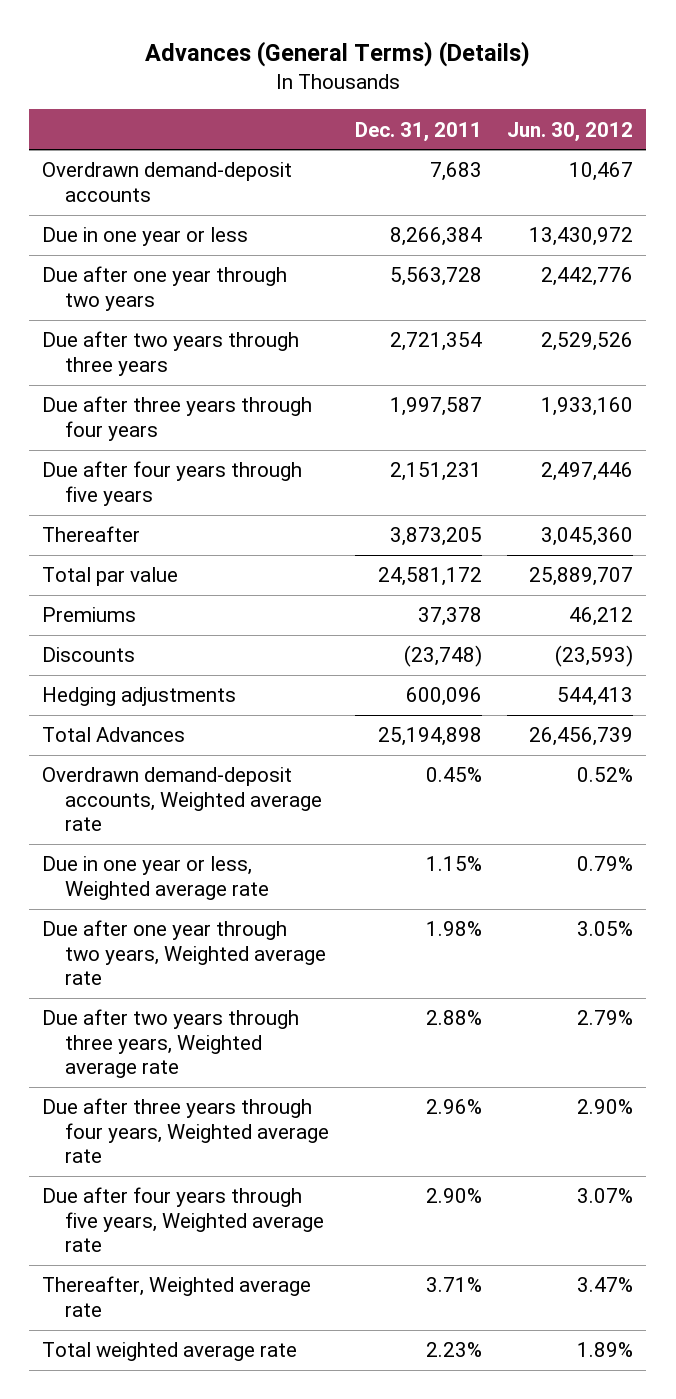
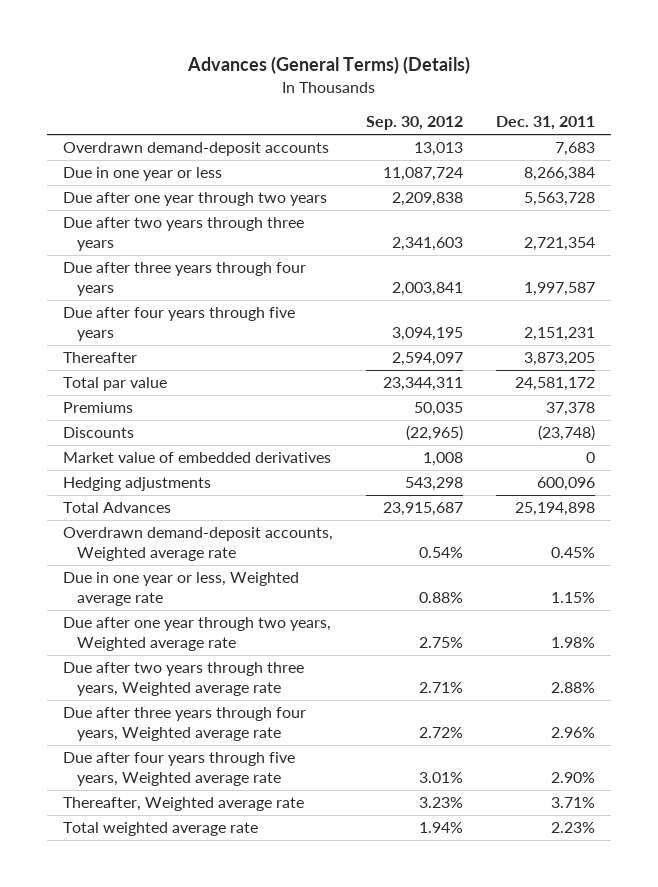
[507,121,634,142] Jun. 30, 2012 -> none
none -> [366,116,464,131] Sep. 30, 2012
none -> [63,452,332,464] Market value of embedded derivatives

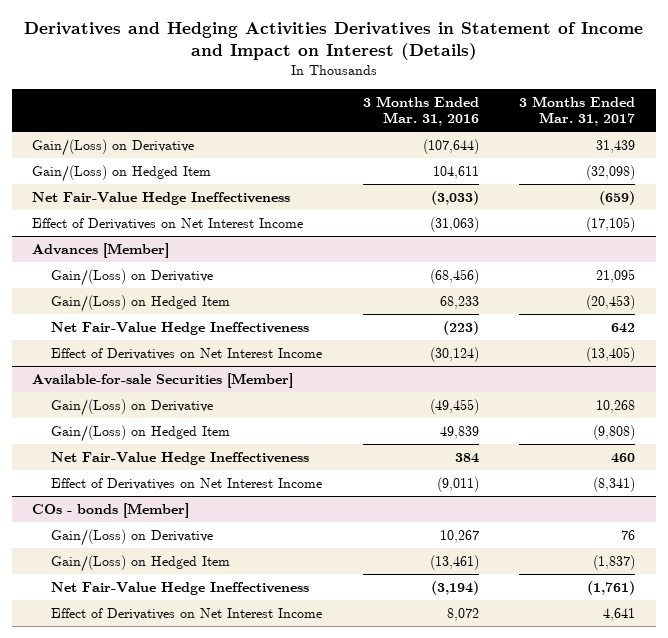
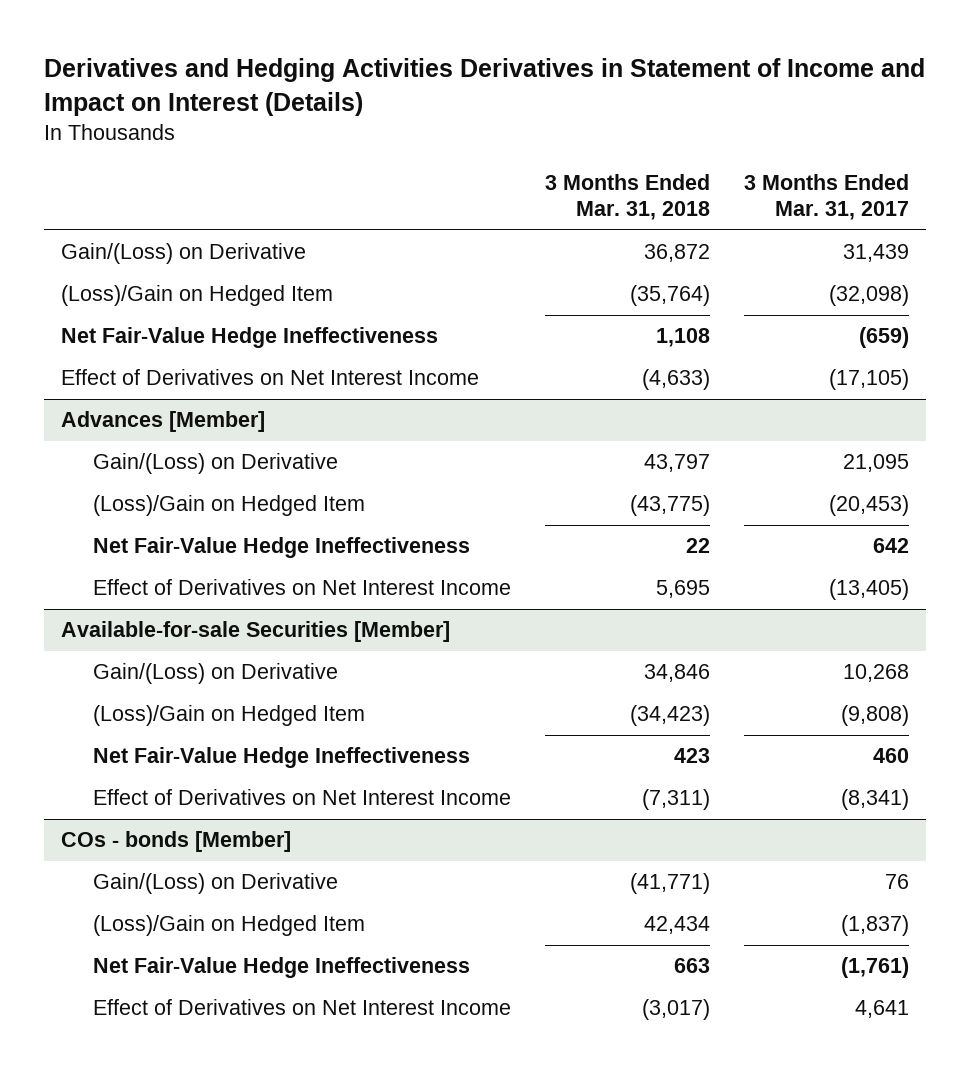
[362,95,479,127] 3 Months Ended Mar. 31, 2016 -> none
none -> [545,174,711,221] 3 Months Ended Mar. 31, 2018
[32,164,212,182] Gain/(Loss) on Hedged Item -> [60,285,333,307] (Loss)/Gain on Hedged Item
[51,294,231,312] Gain/(Loss) on Hedged Item -> [93,495,366,517] (Loss)/Gain on Hedged Item
[51,424,231,442] Gain/(Loss) on Hedged Item -> [93,705,366,727] (Loss)/Gain on Hedged Item
[51,554,231,572] Gain/(Loss) on Hedged Item -> [93,915,366,937] (Loss)/Gain on Hedged Item

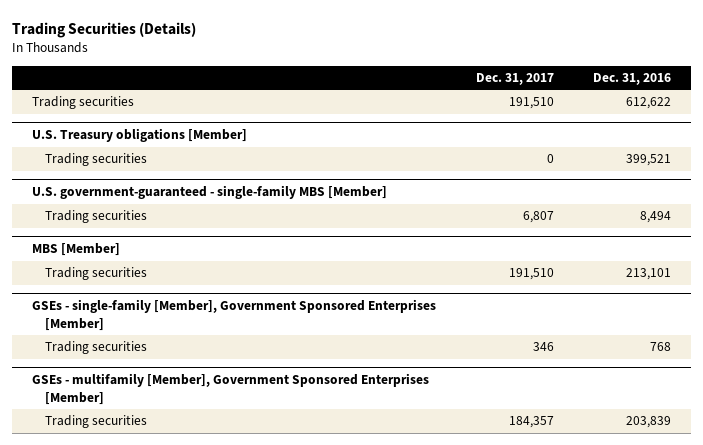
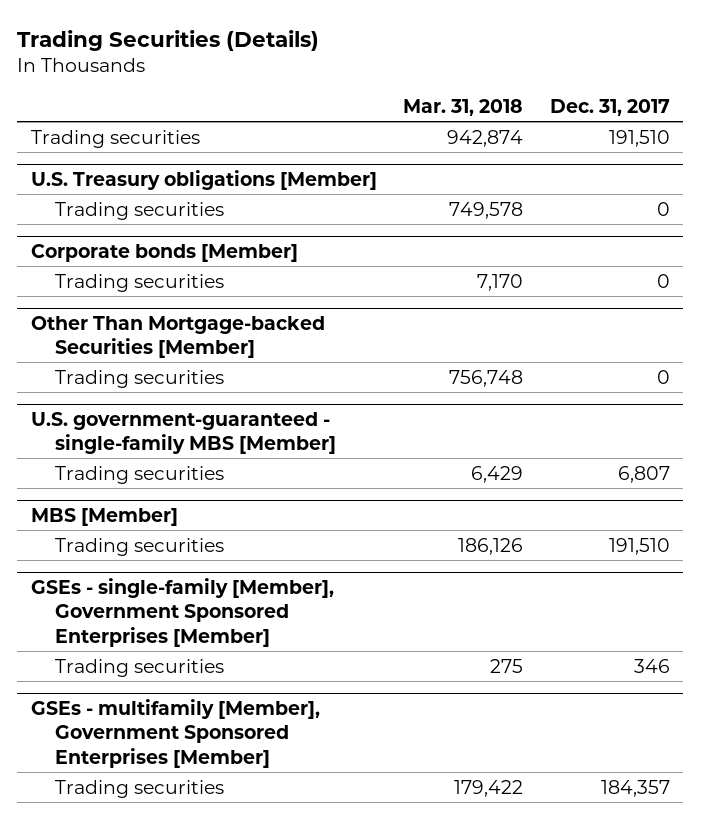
[593,73,672,86] Dec. 31, 2016 -> none
none -> [403,98,524,116] Mar. 31, 2018
none -> [30,243,298,262] Corporate bonds [Member]
none -> [55,273,225,292] Trading securities
none -> [30,315,325,359] Other Than Mortgage-backed Securities [Member]
none -> [55,369,225,388] Trading securities

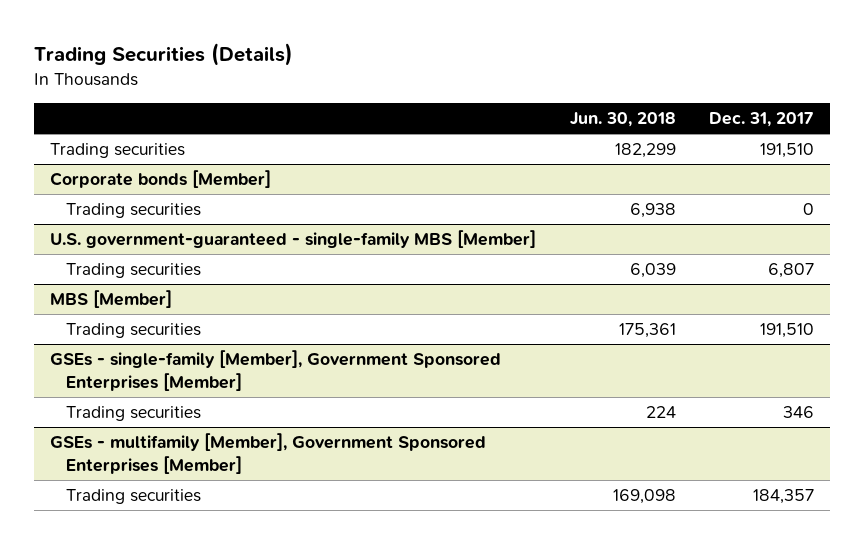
[403,98,524,116] Mar. 31, 2018 -> none
none -> [569,112,676,128] Jun. 30, 2018
[30,169,377,190] U.S. Treasury obligations [Member] -> none
[55,201,225,220] Trading securities -> none
[30,315,325,359] Other Than Mortgage-backed Securities [Member] -> none
[55,369,225,388] Trading securities -> none

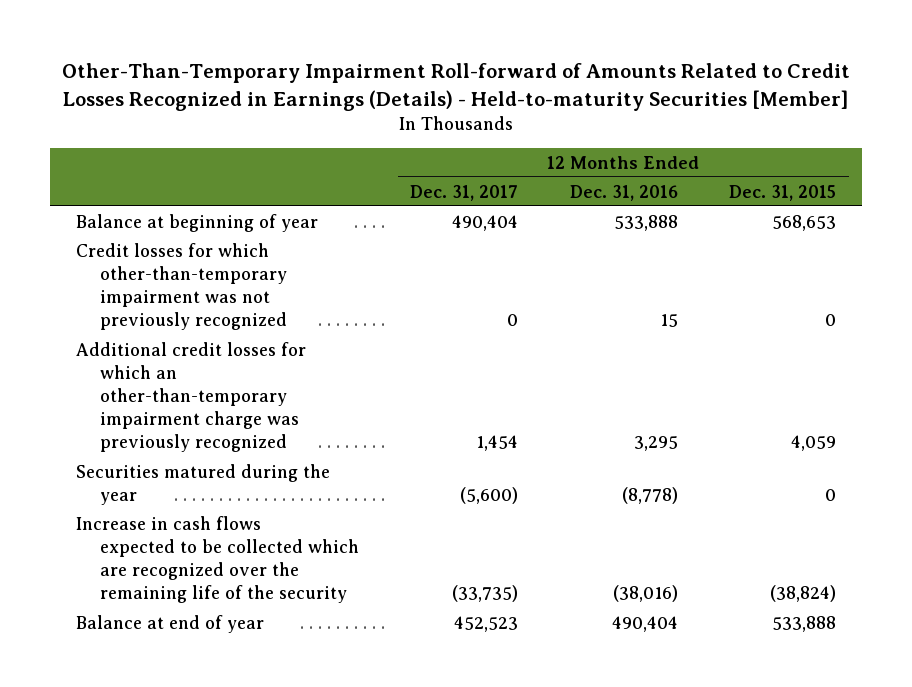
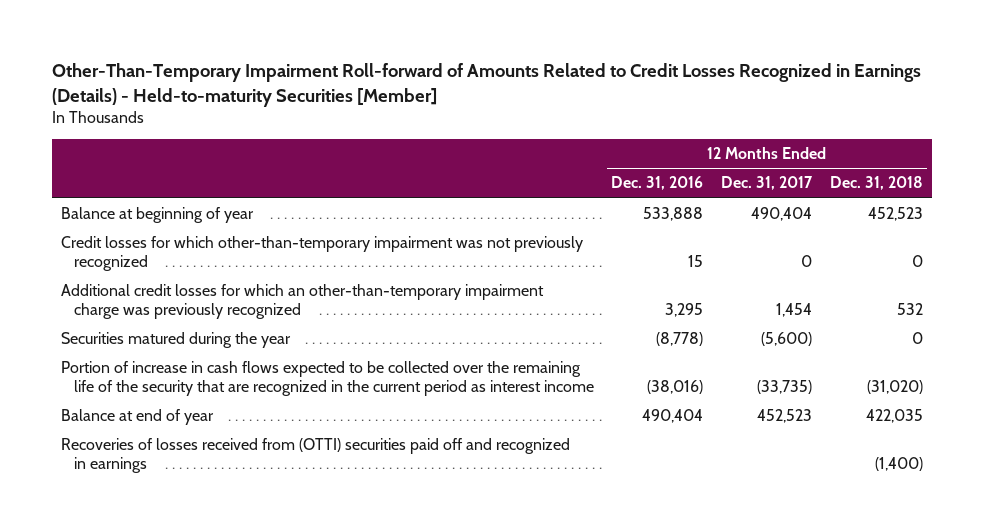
[729,184,837,201] Dec. 31, 2015 -> none
none -> [829,176,923,191] Dec. 31, 2018
[75,515,360,604] Increase in cash flows expected to be collected which are recognized over the remaining life of the security -> [61,361,594,397] Portion of increase in cash flows expected to be collected over the remaining life of the security that are recognized in the current period as interest income
none -> [61,438,571,474] Recoveries of losses received from (OTTI) securities paid off and recognized in earnings

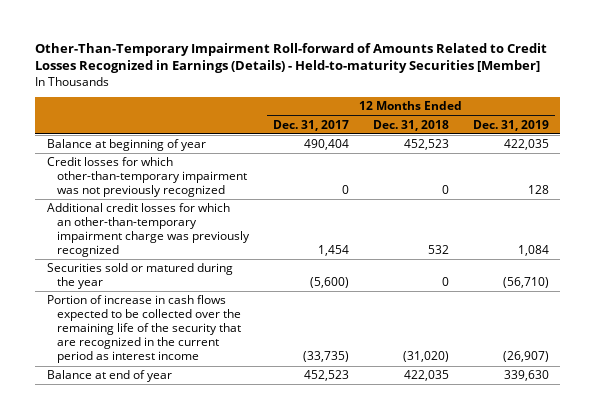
[611,176,704,191] Dec. 31, 2016 -> none
none -> [472,119,549,131] Dec. 31, 2019
[61,332,292,349] Securities matured during the year -> [46,263,233,290] Securities sold or matured during the year
[61,438,571,474] Recoveries of losses received from (OTTI) securities paid off and recognized in earnings -> none

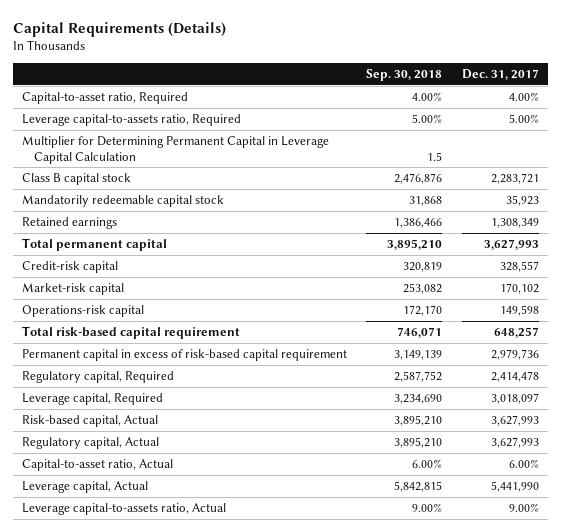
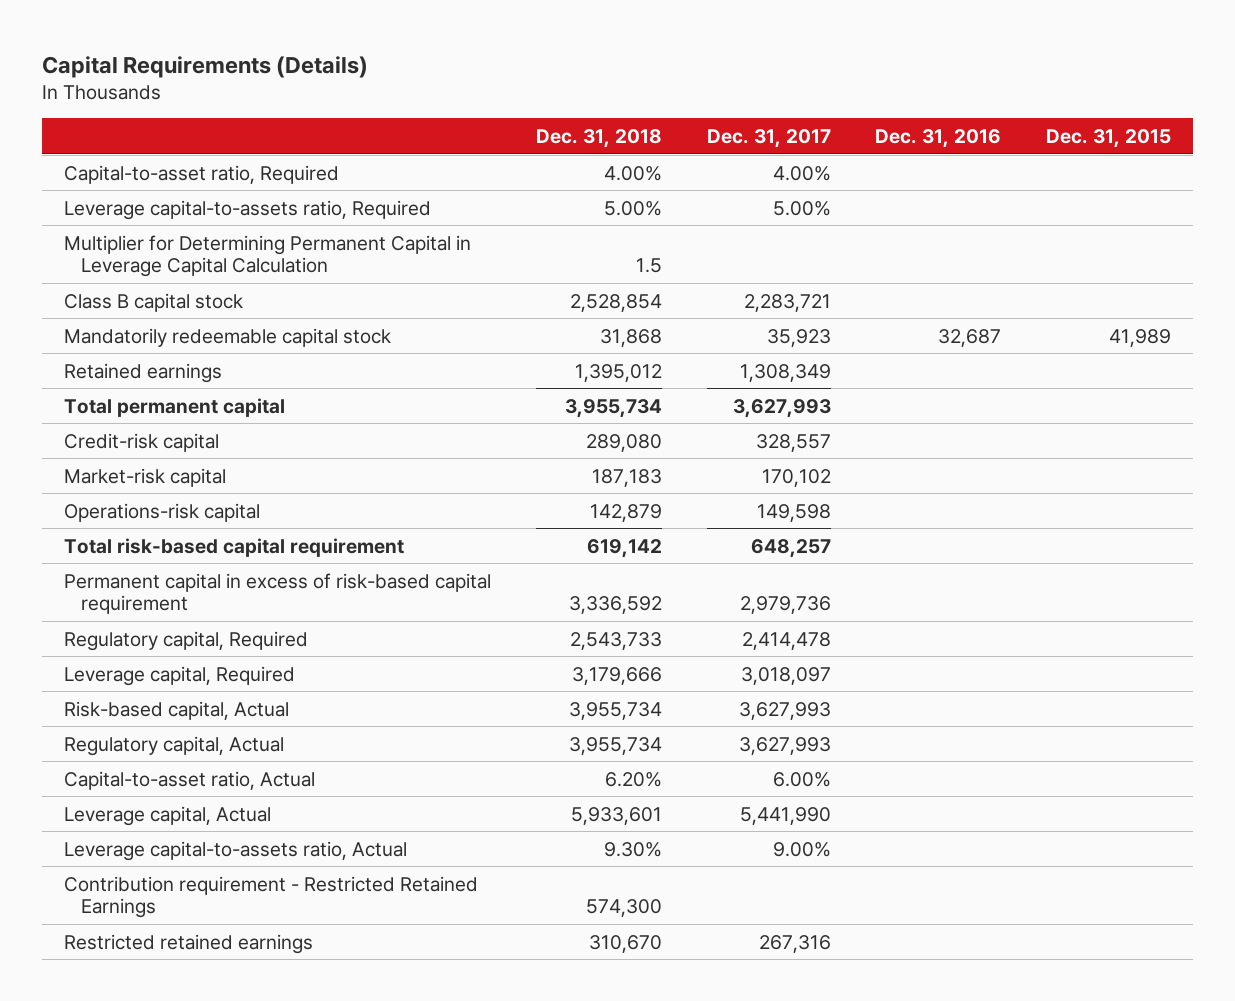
[366,68,443,81] Sep. 30, 2018 -> none
none -> [536,129,663,149] Dec. 31, 2018
none -> [875,129,1002,149] Dec. 31, 2016
none -> [1045,129,1171,149] Dec. 31, 2015
none -> [64,875,479,919] Contribution requirement - Restricted Retained Earnings
none -> [64,933,314,954] Restricted retained earnings

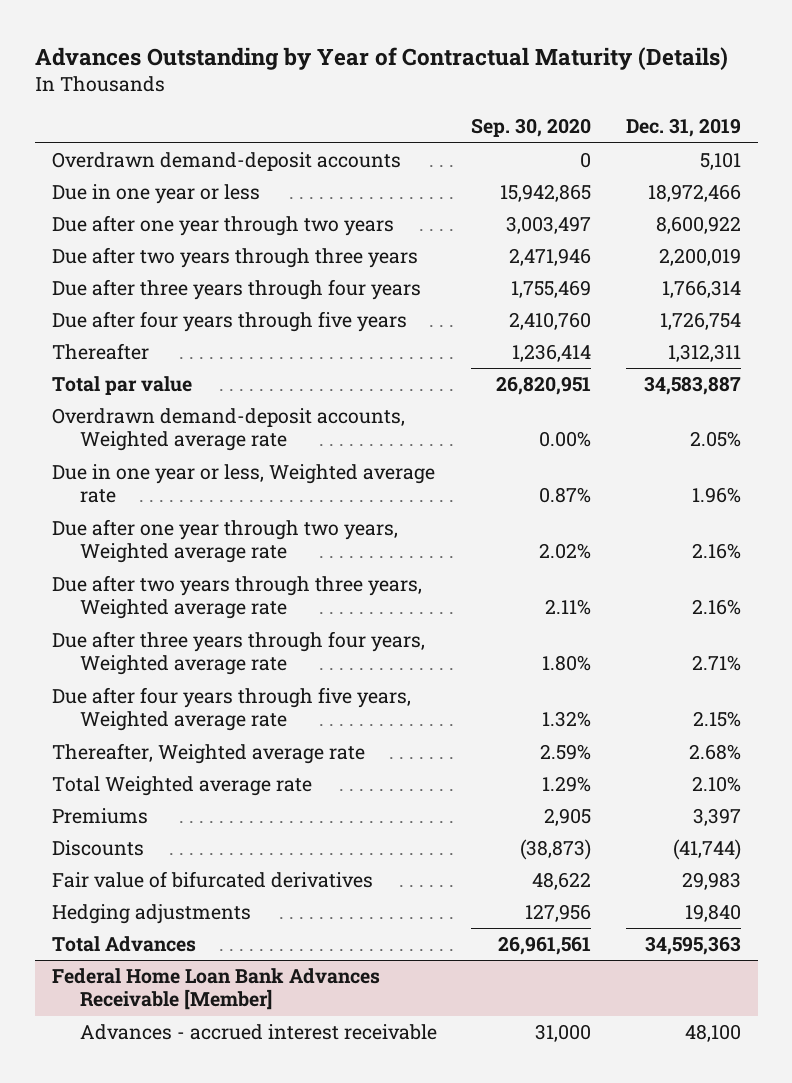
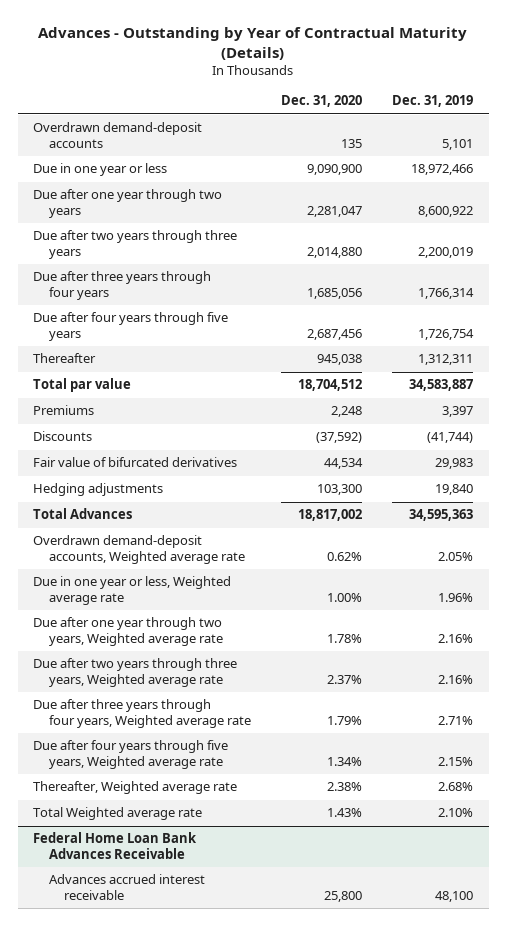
[34,46,728,70] Advances Outstanding by Year of Contractual Maturity (Details) -> [38,26,468,60] Advances - Outstanding by Year of Contractual Maturity (Details)
[471,118,592,138] Sep. 30, 2020 -> none
none -> [280,95,362,108] Dec. 31, 2020
[51,808,148,825] Premiums -> [32,405,94,416] Premiums
[51,840,144,857] Discounts -> [32,431,92,442] Discounts
[51,871,373,889] Fair value of bifurcated derivatives -> [32,457,237,468] Fair value of bifurcated derivatives
[51,904,251,925] Hedging adjustments -> [32,483,163,497] Hedging adjustments
[51,936,196,953] Total Advances -> [32,508,132,520] Total Advances
[51,968,380,1011] Federal Home Loan Bank Advances Receivable [Member] -> [32,832,197,859] Federal Home Loan Bank Advances Receivable
[80,1024,438,1041] Advances - accrued interest receivable -> [48,874,205,900] Advances accrued interest receivable

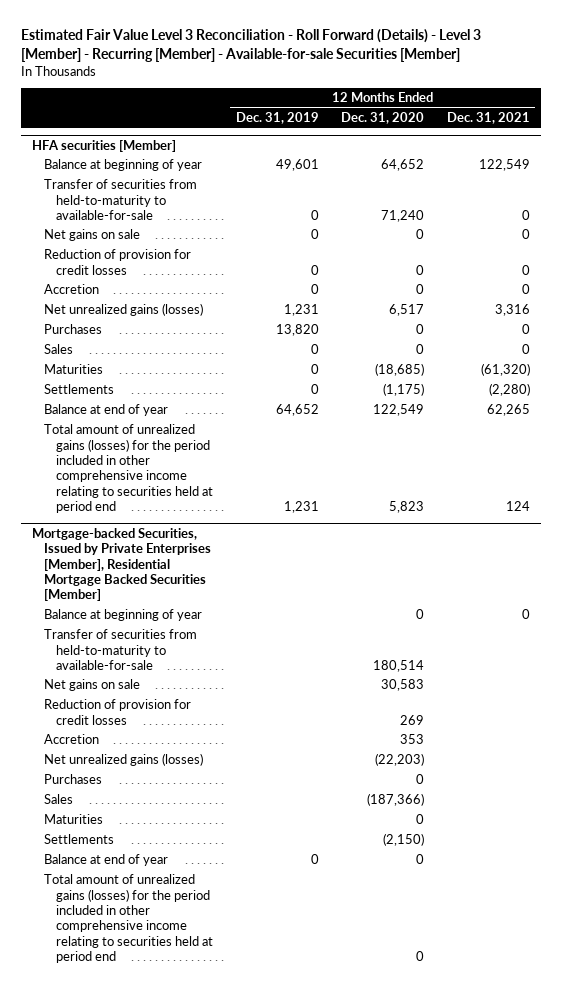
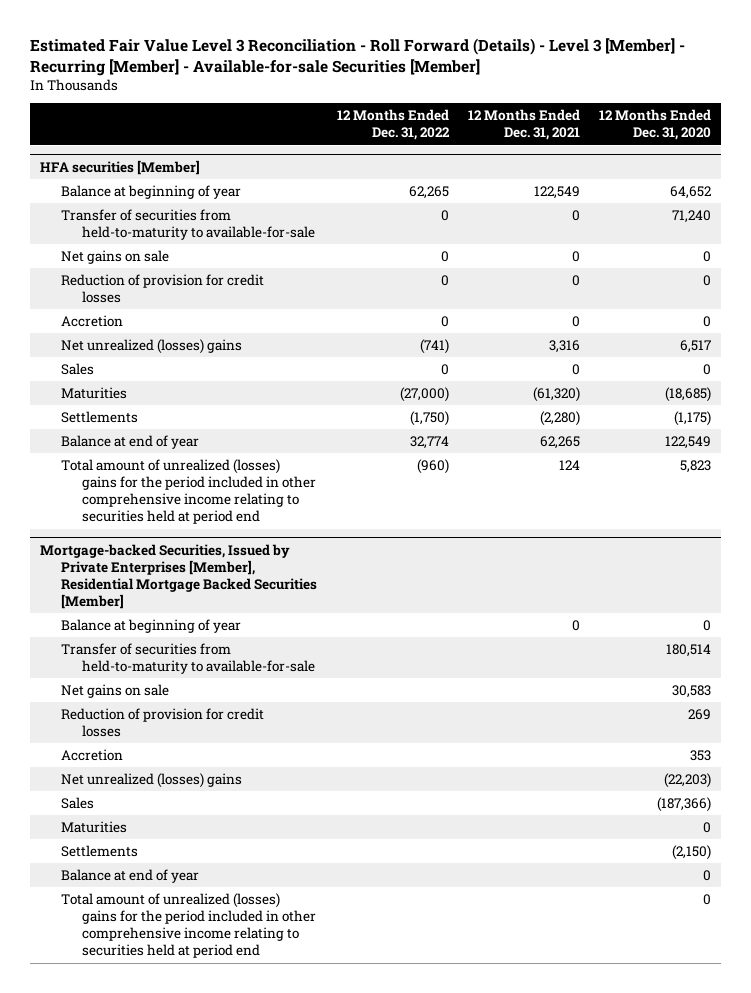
[235,111,319,124] Dec. 31, 2019 -> none
none -> [336,109,450,141] 12 Months Ended Dec. 31, 2022
[44,324,103,335] Purchases -> none
[44,303,204,317] Net unrealized gains (losses) -> [61,338,243,354] Net unrealized (losses) gains
[44,424,214,513] Total amount of unrealized gains (losses) for the period included in other comprehensive income relating to securities held at period end -> [61,458,317,525] Total amount of unrealized (losses) gains for the period included in other comprehensive income relating to securities held at period end
[44,774,103,785] Purchases -> none
[44,753,204,767] Net unrealized gains (losses) -> [61,772,243,788] Net unrealized (losses) gains
[44,874,214,963] Total amount of unrealized gains (losses) for the period included in other comprehensive income relating to securities held at period end -> [61,892,317,959] Total amount of unrealized (losses) gains for the period included in other comprehensive income relating to securities held at period end

